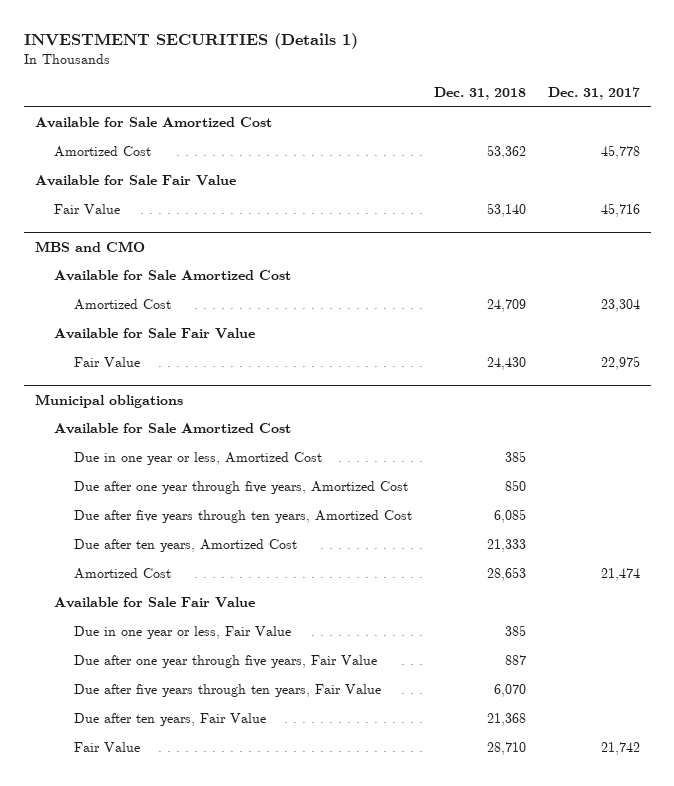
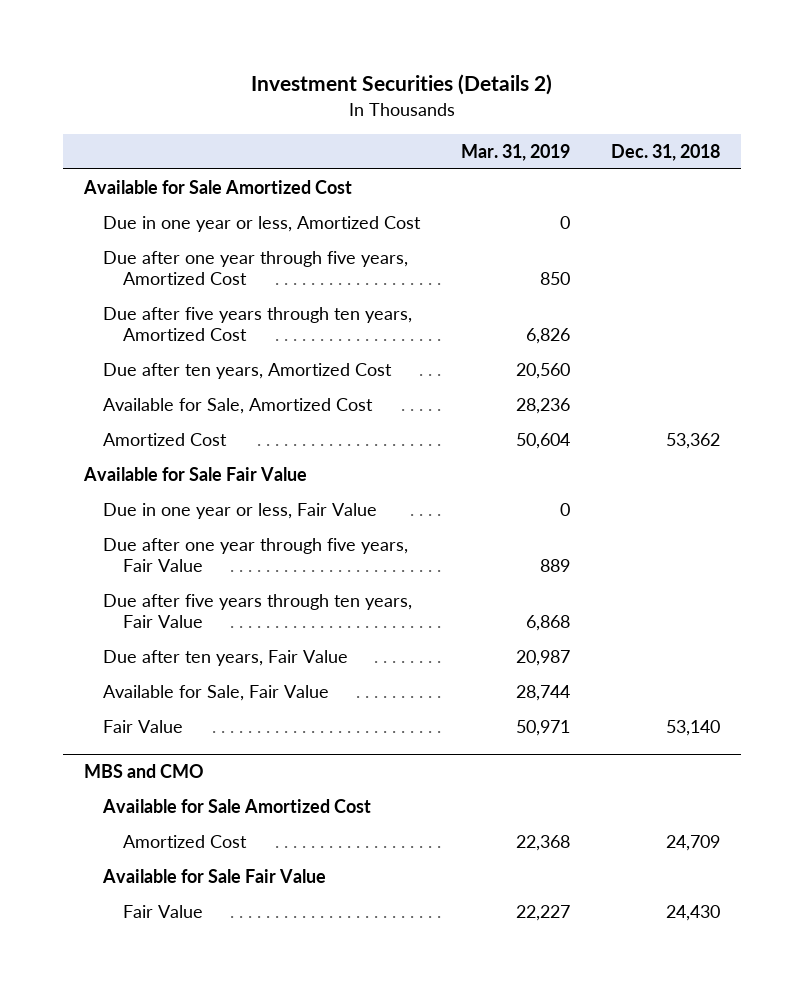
[23,33,358,50] INVESTMENT SECURITIES (Details 1) -> [251,74,553,96] Investment Securities (Details 2)
[547,87,640,101] Dec. 31, 2017 -> none
none -> [461,143,571,161] Mar. 31, 2019
none -> [103,215,422,232] Due in one year or less, Amortized Cost
none -> [103,250,409,285] Due after one year through five years, Amortized Cost
none -> [103,306,413,341] Due after five years through ten years, Amortized Cost
none -> [103,362,393,379] Due after ten years, Amortized Cost
none -> [103,397,374,414] Available for Sale, Amortized Cost
none -> [103,502,378,519] Due in one year or less, Fair Value
none -> [103,537,409,572] Due after one year through five years, Fair Value
none -> [103,593,413,628] Due after five years through ten years, Fair Value
none -> [103,649,349,666] Due after ten years, Fair Value
none -> [103,684,330,701] Available for Sale, Fair Value
[34,393,183,408] Municipal obligations -> none
[54,423,292,435] Available for Sale Amortized Cost -> none
[74,452,323,466] Due in one year or less, Amortized Cost -> none
[74,481,409,495] Due after one year through five years, Amortized Cost -> none
[74,510,413,524] Due after five years through ten years, Amortized Cost -> none
[74,539,298,553] Due after ten years, Amortized Cost -> none
[74,568,172,580] Amortized Cost -> none
[54,597,256,609] Available for Sale Fair Value -> none
[74,626,292,640] Due in one year or less, Fair Value -> none
[74,655,378,669] Due after one year through five years, Fair Value -> none
[74,684,382,698] Due after five years through ten years, Fair Value -> none
[74,713,267,727] Due after ten years, Fair Value -> none
[74,742,141,753] Fair Value -> none

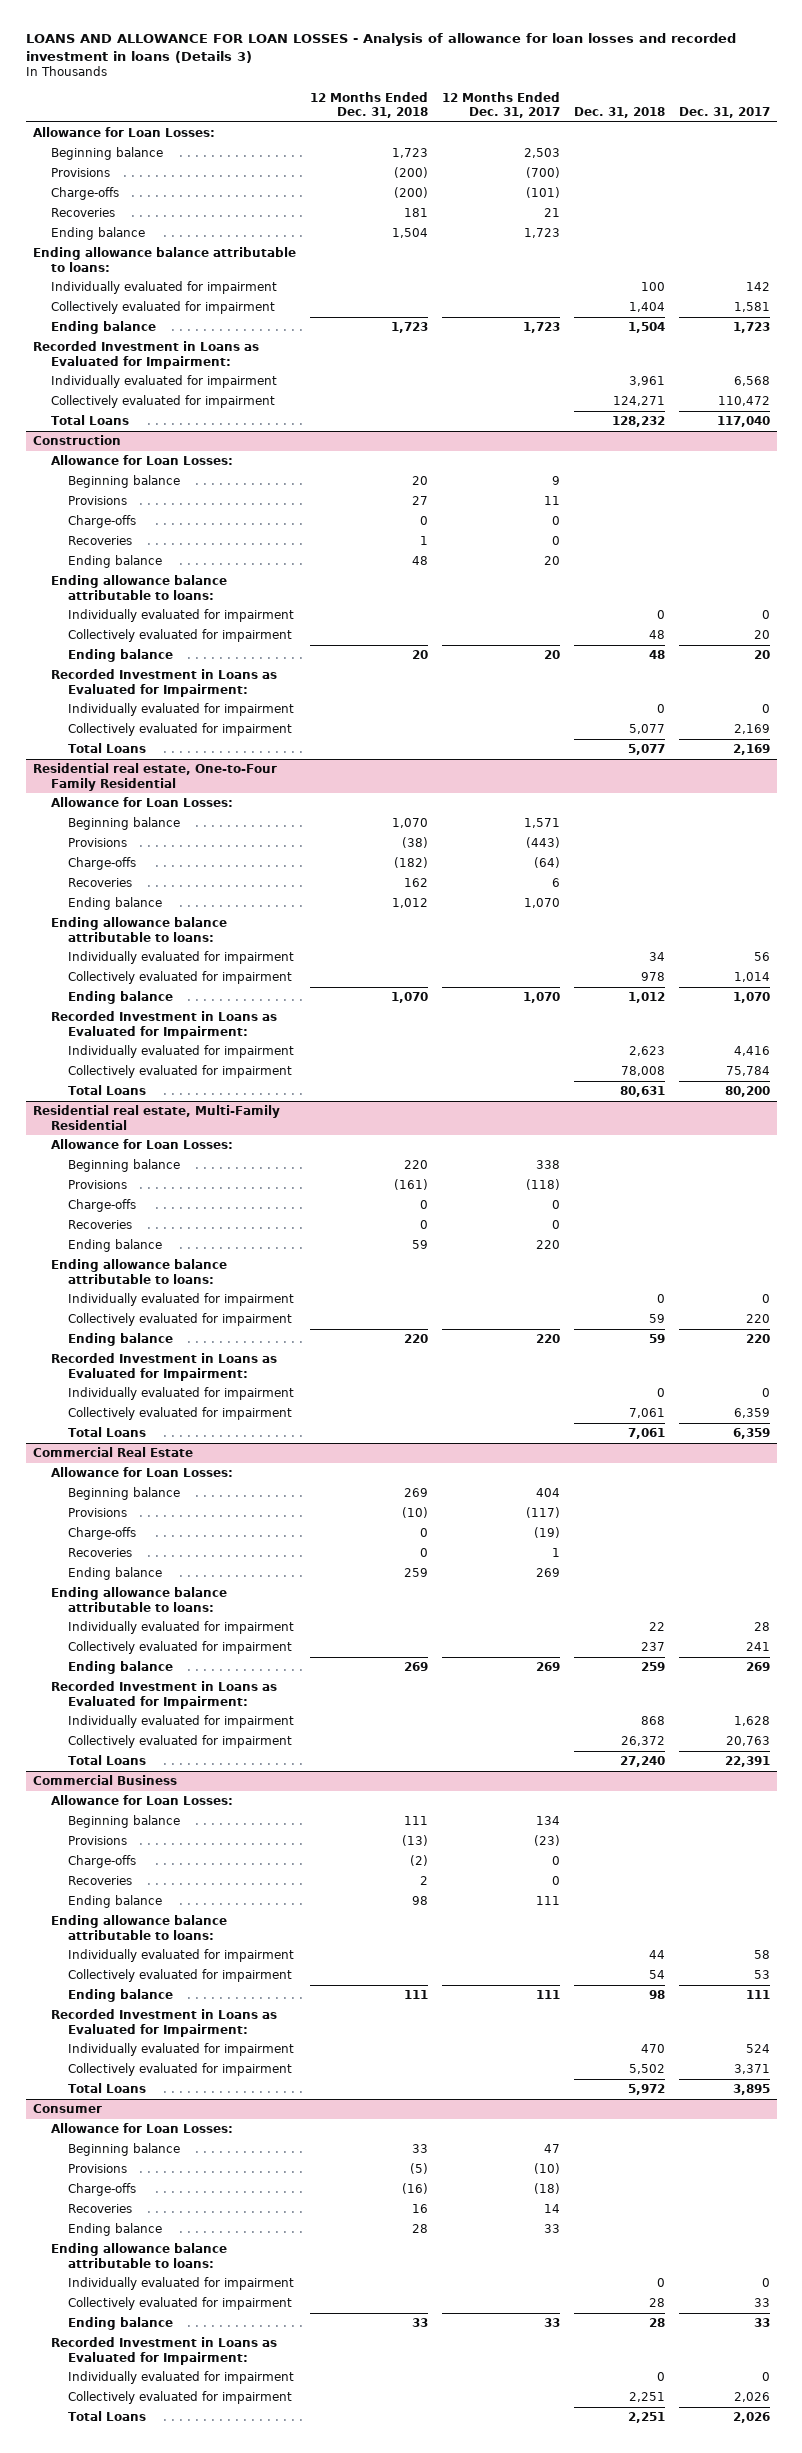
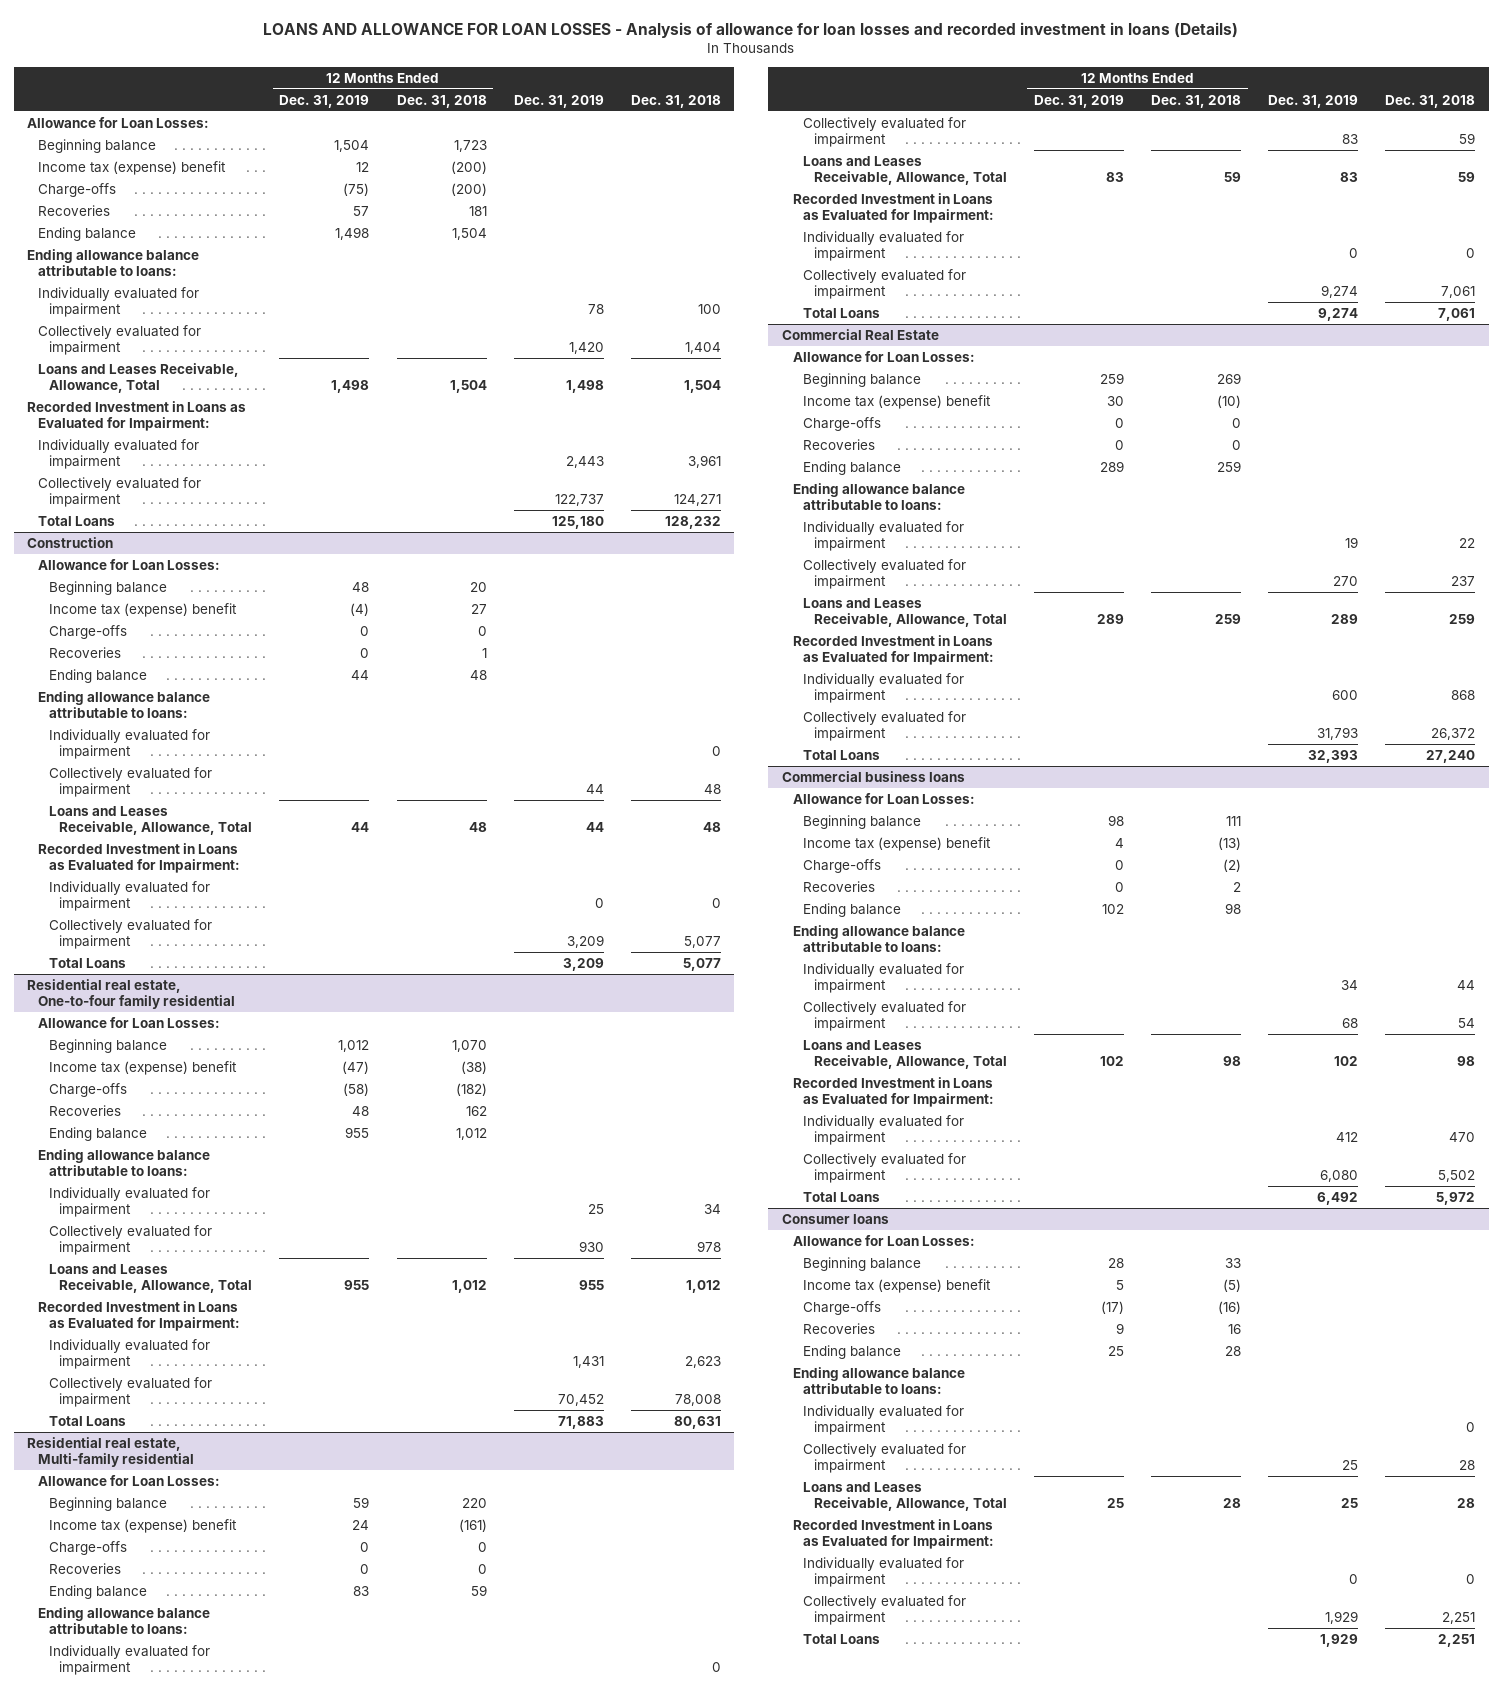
[25,33,736,63] LOANS AND ALLOWANCE FOR LOAN LOSSES - Analysis of allowance for loan losses and recorded investment in loans (Details 3) -> [263,21,1239,38] LOANS AND ALLOWANCE FOR LOAN LOSSES - Analysis of allowance for loan losses and recorded investment in loans (Details)
[441,91,560,119] 12 Months Ended Dec. 31, 2017 -> none
[678,107,770,119] Dec. 31, 2017 -> none
none -> [279,94,370,108] Dec. 31, 2019
none -> [513,94,604,108] Dec. 31, 2019
[50,168,110,178] Provisions -> [37,160,226,175] Income tax (expense) benefit
[50,321,156,335] Ending balance -> none
none -> [37,362,239,394] Loans and Leases Receivable, Allowance, Total
[68,496,128,506] Provisions -> [48,602,237,617] Income tax (expense) benefit
[68,649,174,663] Ending balance -> none
none -> [48,805,253,836] Loans and Leases Receivable, Allowance, Total
[32,763,277,791] Residential real estate, One-to-Four Family Residential -> [27,978,235,1010] Residential real estate, One-to-four family residential
[68,838,128,848] Provisions -> [48,1060,237,1075] Income tax (expense) benefit
[68,991,174,1005] Ending balance -> none
none -> [48,1263,253,1294] Loans and Leases Receivable, Allowance, Total
[32,1105,280,1130] Residential real estate, Multi-Family Residential -> [27,1436,194,1468] Residential real estate, Multi-family residential
[68,1180,128,1190] Provisions -> [48,1518,237,1533] Income tax (expense) benefit
[68,1333,174,1347] Ending balance -> none
none -> [803,155,1008,186] Loans and Leases Receivable, Allowance, Total
[68,1508,128,1518] Provisions -> [803,394,992,409] Income tax (expense) benefit
[68,1661,174,1675] Ending balance -> none
none -> [803,597,1008,628] Loans and Leases Receivable, Allowance, Total
[32,1775,177,1786] Commercial Business -> [781,770,965,782] Commercial business loans
[68,1836,128,1846] Provisions -> [803,836,992,851] Income tax (expense) benefit
[68,1989,174,2003] Ending balance -> none
none -> [803,1039,1008,1070] Loans and Leases Receivable, Allowance, Total
[32,2104,102,2114] Consumer -> [781,1213,889,1224] Consumer loans
[68,2164,128,2174] Provisions -> [803,1278,992,1293] Income tax (expense) benefit
[68,2317,174,2331] Ending balance -> none
none -> [803,1481,1008,1512] Loans and Leases Receivable, Allowance, Total

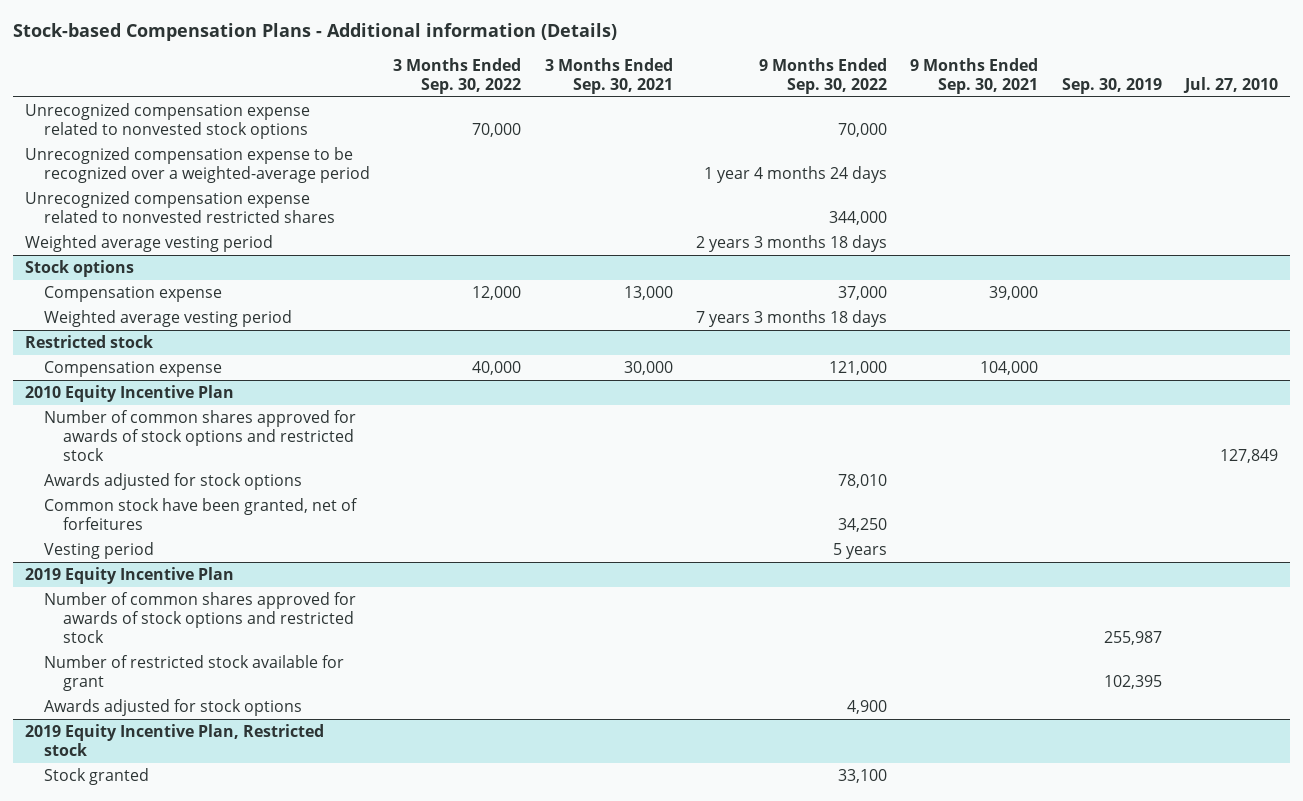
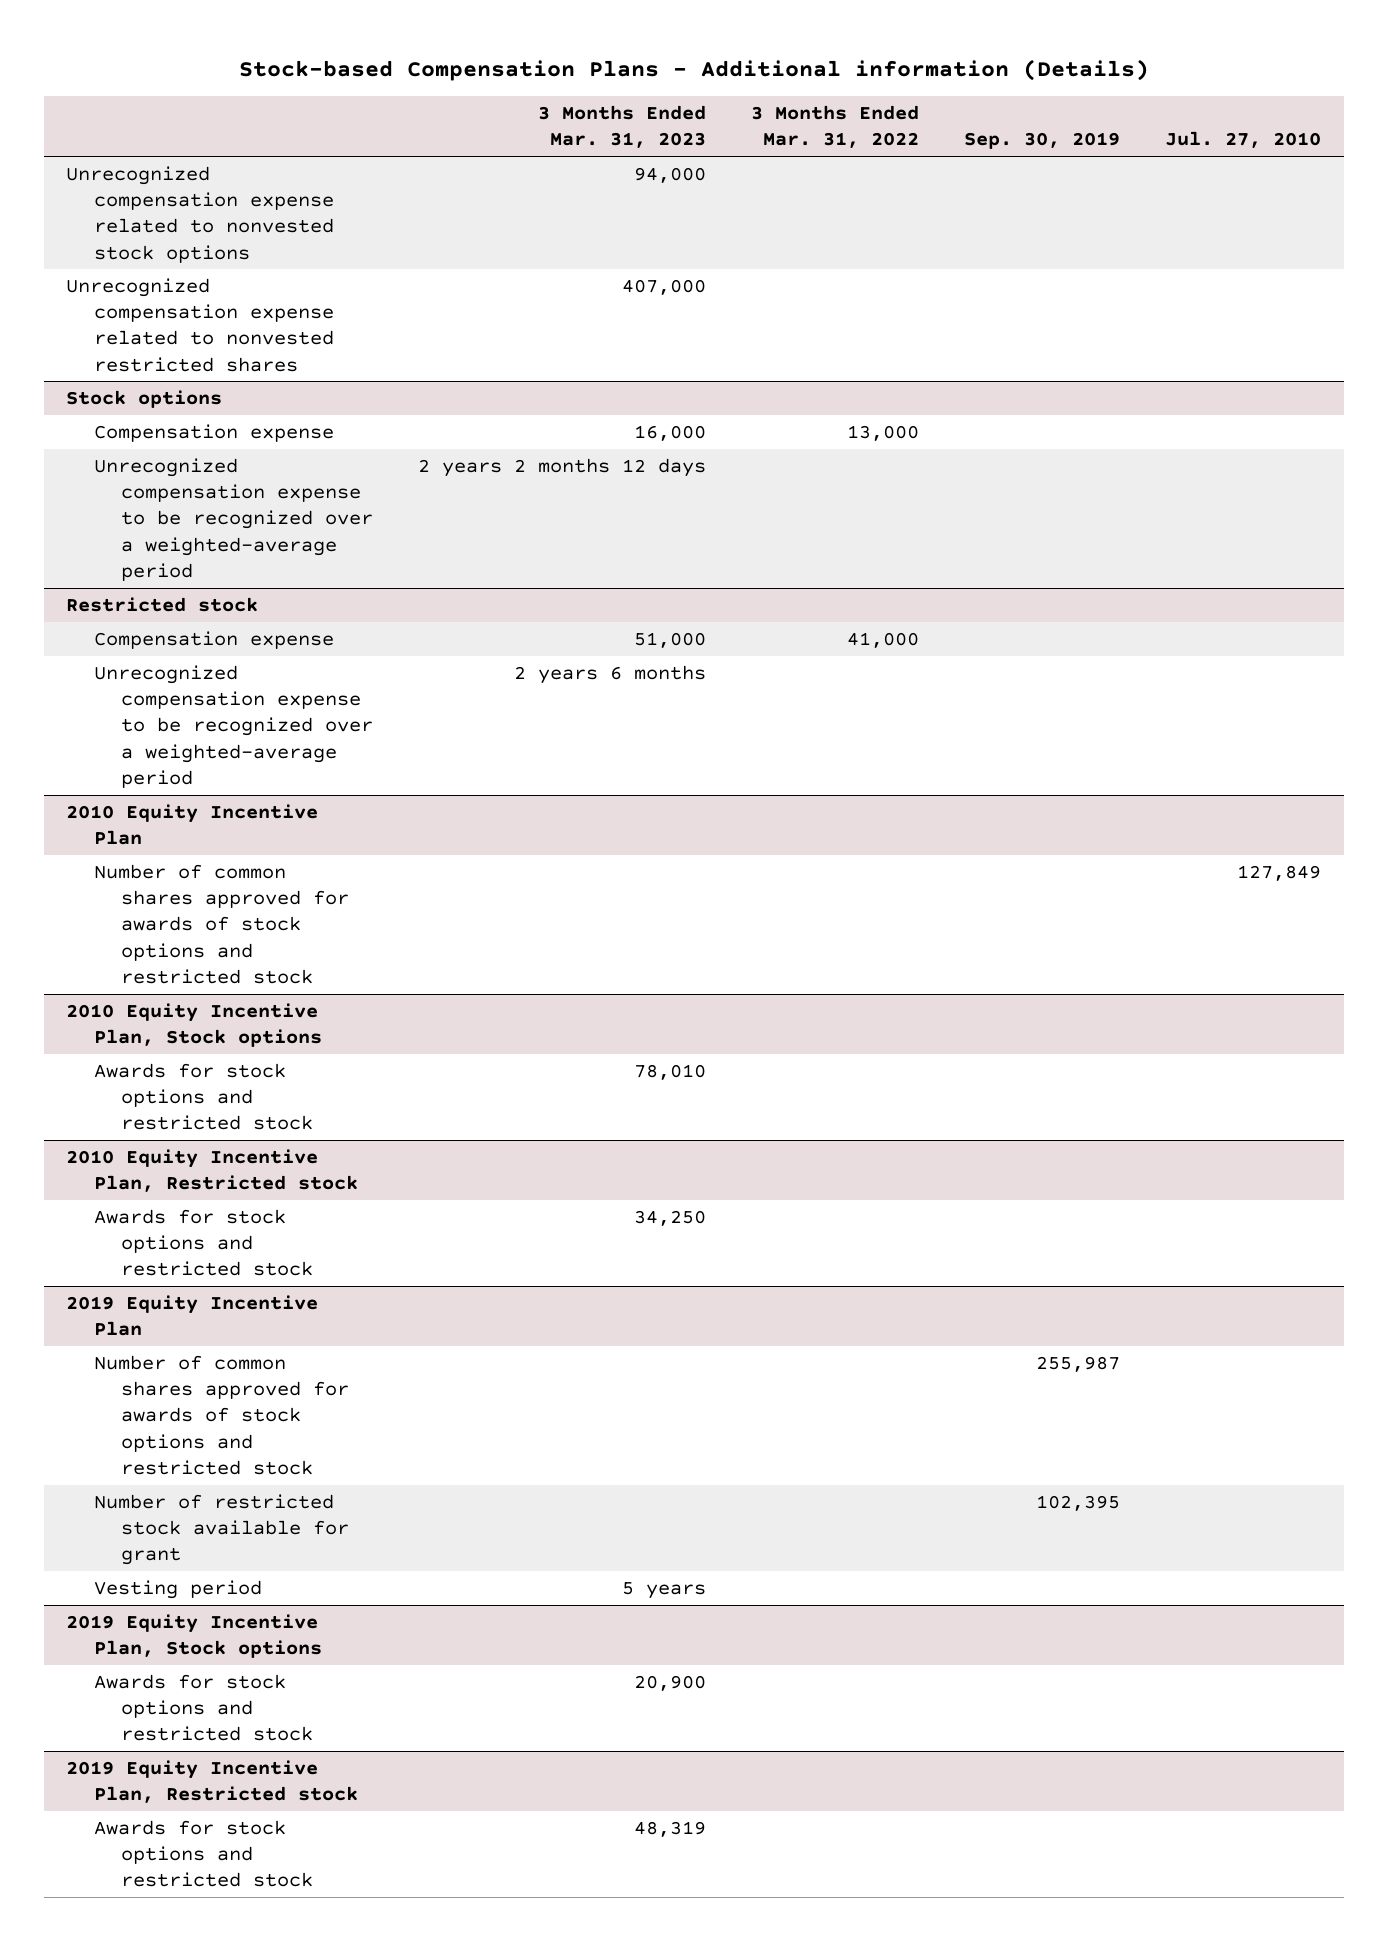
[393,57,522,94] 3 Months Ended Sep. 30, 2022 -> none
[544,57,673,94] 3 Months Ended Sep. 30, 2021 -> none
[759,57,888,94] 9 Months Ended Sep. 30, 2022 -> none
[910,57,1039,94] 9 Months Ended Sep. 30, 2021 -> none
none -> [538,105,707,149] 3 Months Ended Mar. 31, 2023
none -> [751,105,920,149] 3 Months Ended Mar. 31, 2022
[25,146,371,183] Unrecognized compensation expense to be recognized over a weighted-average period -> none
[25,234,274,252] Weighted average vesting period -> none
[44,309,293,327] Weighted average vesting period -> none
none -> [93,457,374,581] Unrecognized compensation expense to be recognized over a weighted-average period
none -> [93,664,374,788] Unrecognized compensation expense to be recognized over a weighted-average period
[44,472,303,490] Awards adjusted for stock options -> none
[44,497,359,530] Common stock have been granted, net of forfeitures -> none
[44,541,155,559] Vesting period -> none
none -> [66,1002,322,1048] 2010 Equity Incentive Plan, Stock options
none -> [93,1062,314,1131] Awards for stock options and restricted stock
none -> [66,1148,358,1193] 2010 Equity Incentive Plan, Restricted stock
none -> [93,1208,314,1277] Awards for stock options and restricted stock
[44,698,303,716] Awards adjusted for stock options -> none
none -> [93,1579,262,1599] Vesting period
none -> [66,1613,322,1659] 2019 Equity Incentive Plan, Stock options
none -> [93,1673,314,1742] Awards for stock options and restricted stock
[44,767,150,785] Stock granted -> [93,1819,314,1888] Awards for stock options and restricted stock

